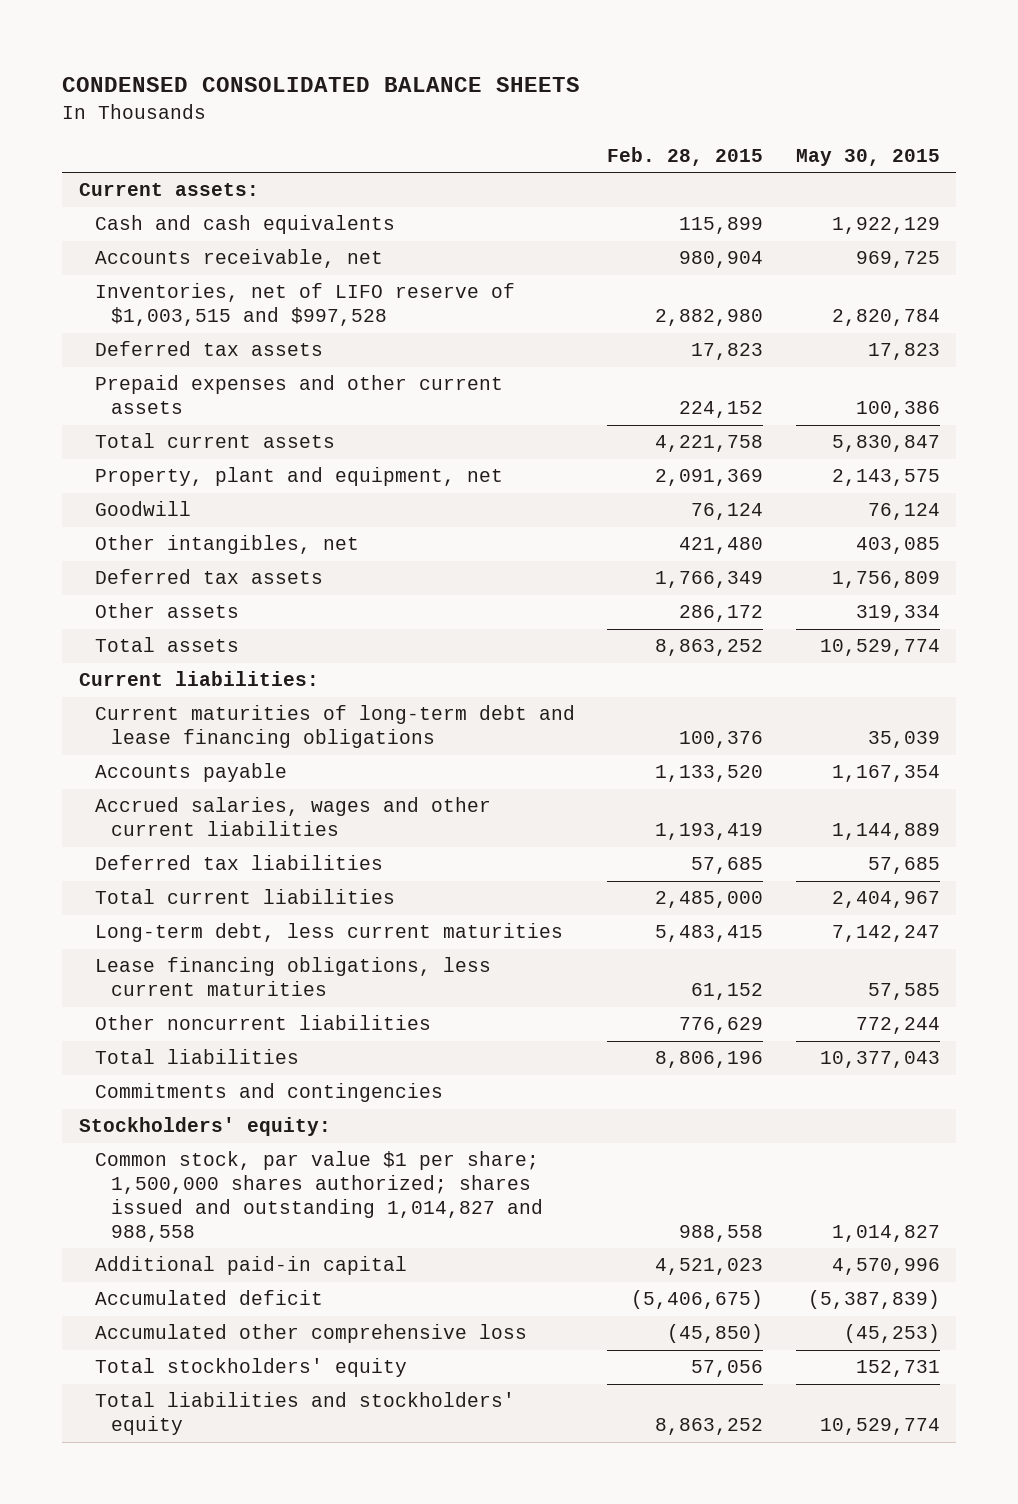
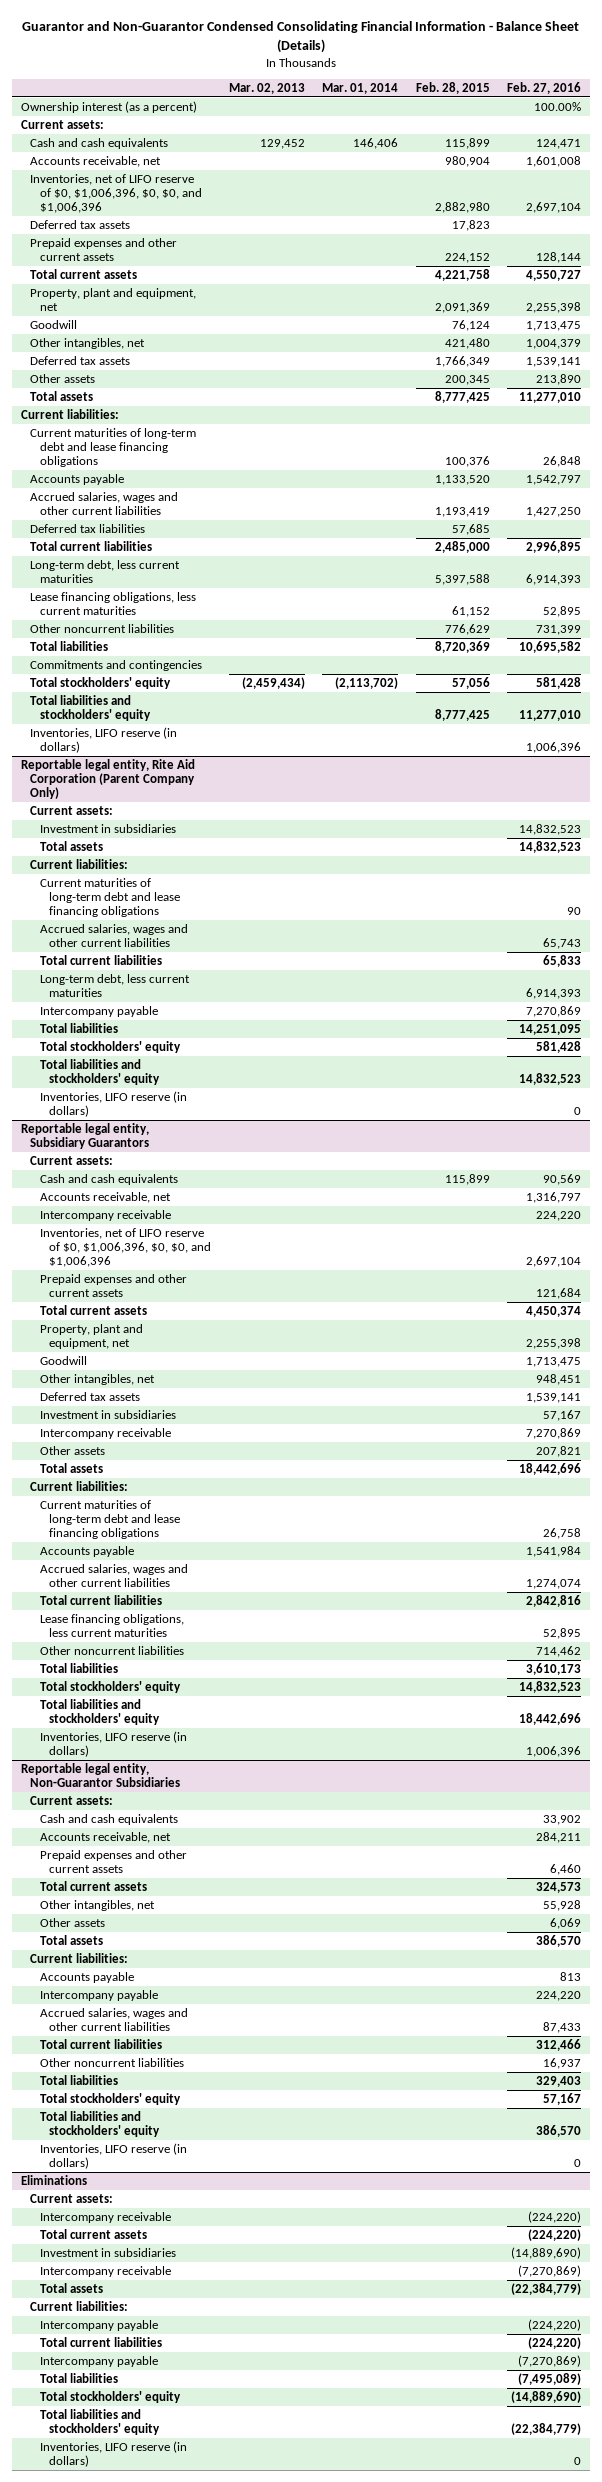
[62,77,581,93] CONDENSED CONSOLIDATED BALANCE SHEETS -> [21,20,579,54] Guarantor and Non-Guarantor Condensed Consolidating Financial Information - Balance Sheet (Details)
[795,148,940,166] May 30, 2015 -> none
none -> [228,82,305,94] Mar. 02, 2013
none -> [322,82,399,94] Mar. 01, 2014
none -> [507,81,582,94] Feb. 27, 2016
none -> [20,100,197,113] Ownership interest (as a percent)
[94,283,515,327] Inventories, net of LIFO reserve of $1,003,515 and $997,528 -> [30,173,202,214] Inventories, net of LIFO reserve of $0, $1,006,396, $0, $0, and $1,006,396
[679,605,764,623] 286,172 -> [444,374,490,385] 200,345
[655,639,764,657] 8,863,252 -> [434,390,490,403] 8,777,425
[655,925,764,943] 5,483,415 -> [434,574,490,586] 5,397,588
[655,1051,764,1069] 8,806,196 -> [434,640,490,653] 8,720,369
[78,1117,331,1137] Stockholders' equity: -> none
[94,1151,543,1242] Common stock, par value $1 per share; 1,500,000 shares authorized; shares issued and outstanding 1,014,827 and 988,558 -> none
[94,1256,407,1276] Additional paid-in capital -> none
[94,1290,323,1306] Accumulated deficit -> none
[94,1324,527,1344] Accumulated other comprehensive loss -> none
[655,1418,764,1436] 8,863,252 -> [434,709,490,722] 8,777,425
none -> [30,726,178,754] Inventories, LIFO reserve (in dollars)
none -> [20,758,196,800] Reportable legal entity, Rite Aid Corporation (Parent Company Only)
none -> [30,805,114,815] Current assets:
none -> [39,823,176,833] Investment in subsidiaries
none -> [39,840,103,851] Total assets
none -> [30,858,129,869] Current liabilities:
none -> [39,877,181,918] Current maturities of long-term debt and lease financing obligations
none -> [39,923,188,948] Accrued salaries, wages and other current liabilities
none -> [39,954,162,965] Total current liabilities
none -> [39,973,190,998] Long-term debt, less current maturities
none -> [39,1005,158,1017] Intercompany payable
none -> [39,1022,118,1033] Total liabilities
none -> [39,1040,181,1053] Total stockholders' equity
none -> [39,1058,161,1086] Total liabilities and stockholders' equity
none -> [39,1090,187,1118] Inventories, LIFO reserve (in dollars)
none -> [20,1122,150,1150] Reportable legal entity, Subsidiary Guarantors
none -> [30,1155,114,1165] Current assets:
none -> [39,1173,178,1185] Cash and cash equivalents
none -> [39,1191,171,1203] Accounts receivable, net
none -> [39,1209,171,1221] Intercompany receivable
none -> [39,1227,212,1268] Inventories, net of LIFO reserve of $0, $1,006,396, $0, $0, and $1,006,396
none -> [39,1273,187,1298] Prepaid expenses and other current assets
none -> [39,1304,147,1315] Total current assets
none -> [39,1323,143,1350] Property, plant and equipment, net
none -> [39,1355,87,1365] Goodwill
none -> [39,1373,155,1385] Other intangibles, net
none -> [39,1391,140,1401] Deferred tax assets
none -> [39,1409,176,1419] Investment in subsidiaries
none -> [39,1427,171,1439] Intercompany receivable
none -> [39,1445,105,1455] Other assets
none -> [39,1462,103,1473] Total assets
none -> [30,1480,129,1491] Current liabilities:
none -> [39,1499,181,1540] Current maturities of long-term debt and lease financing obligations
none -> [39,1545,134,1557] Accounts payable
none -> [39,1563,188,1588] Accrued salaries, wages and other current liabilities
none -> [39,1594,162,1605] Total current liabilities
none -> [39,1613,184,1638] Lease financing obligations, less current maturities
none -> [39,1645,184,1655] Other noncurrent liabilities
none -> [39,1662,118,1673] Total liabilities
none -> [39,1680,181,1693] Total stockholders' equity
none -> [39,1698,161,1726] Total liabilities and stockholders' equity
none -> [39,1730,187,1758] Inventories, LIFO reserve (in dollars)
none -> [20,1762,181,1788] Reportable legal entity, Non-Guarantor Subsidiaries
none -> [30,1795,114,1805] Current assets:
none -> [39,1813,178,1825] Cash and cash equivalents
none -> [39,1831,171,1843] Accounts receivable, net
none -> [39,1849,187,1874] Prepaid expenses and other current assets
none -> [39,1880,147,1891] Total current assets
none -> [39,1899,155,1911] Other intangibles, net
none -> [39,1917,105,1927] Other assets
none -> [39,1934,103,1945] Total assets
none -> [30,1952,129,1963] Current liabilities:
none -> [39,1971,134,1983] Accounts payable
none -> [39,1989,158,2001] Intercompany payable
none -> [39,2007,188,2032] Accrued salaries, wages and other current liabilities
none -> [39,2038,162,2049] Total current liabilities
none -> [39,2057,184,2067] Other noncurrent liabilities
none -> [39,2074,118,2085] Total liabilities
none -> [39,2092,181,2105] Total stockholders' equity
none -> [39,2110,161,2138] Total liabilities and stockholders' equity
none -> [39,2142,187,2170] Inventories, LIFO reserve (in dollars)
none -> [20,2174,87,2185] Eliminations
none -> [30,2193,114,2203] Current assets:
none -> [39,2211,171,2223] Intercompany receivable
none -> [39,2228,147,2239] Total current assets
none -> [39,2247,176,2257] Investment in subsidiaries
none -> [39,2265,171,2277] Intercompany receivable
none -> [39,2282,103,2293] Total assets
none -> [30,2300,129,2311] Current liabilities:
none -> [39,2319,158,2331] Intercompany payable
none -> [39,2336,162,2347] Total current liabilities
none -> [39,2355,158,2367] Intercompany payable
none -> [39,2372,118,2383] Total liabilities
none -> [39,2390,181,2403] Total stockholders' equity
none -> [39,2408,161,2436] Total liabilities and stockholders' equity
none -> [39,2440,187,2468] Inventories, LIFO reserve (in dollars)

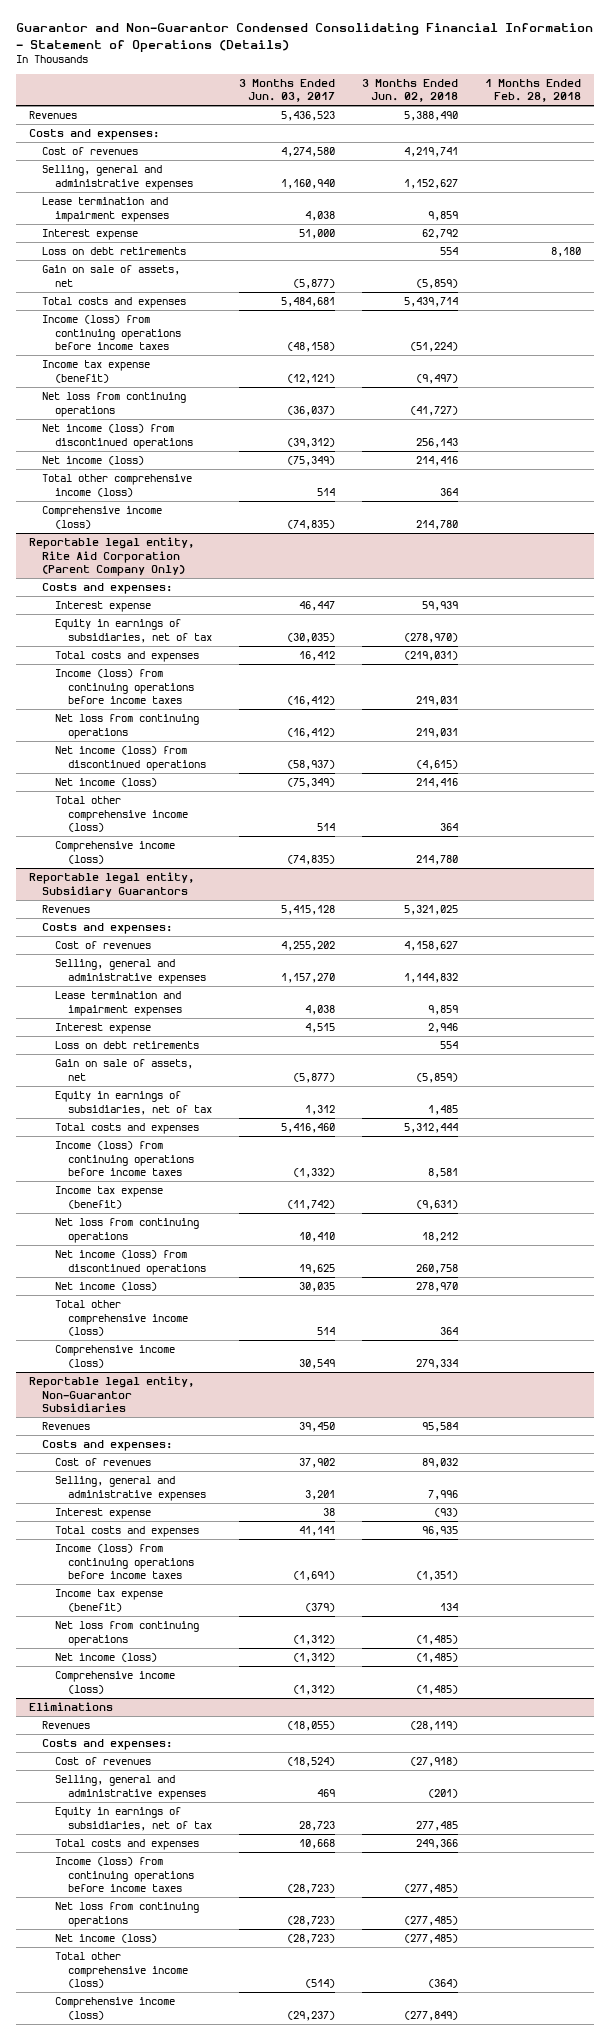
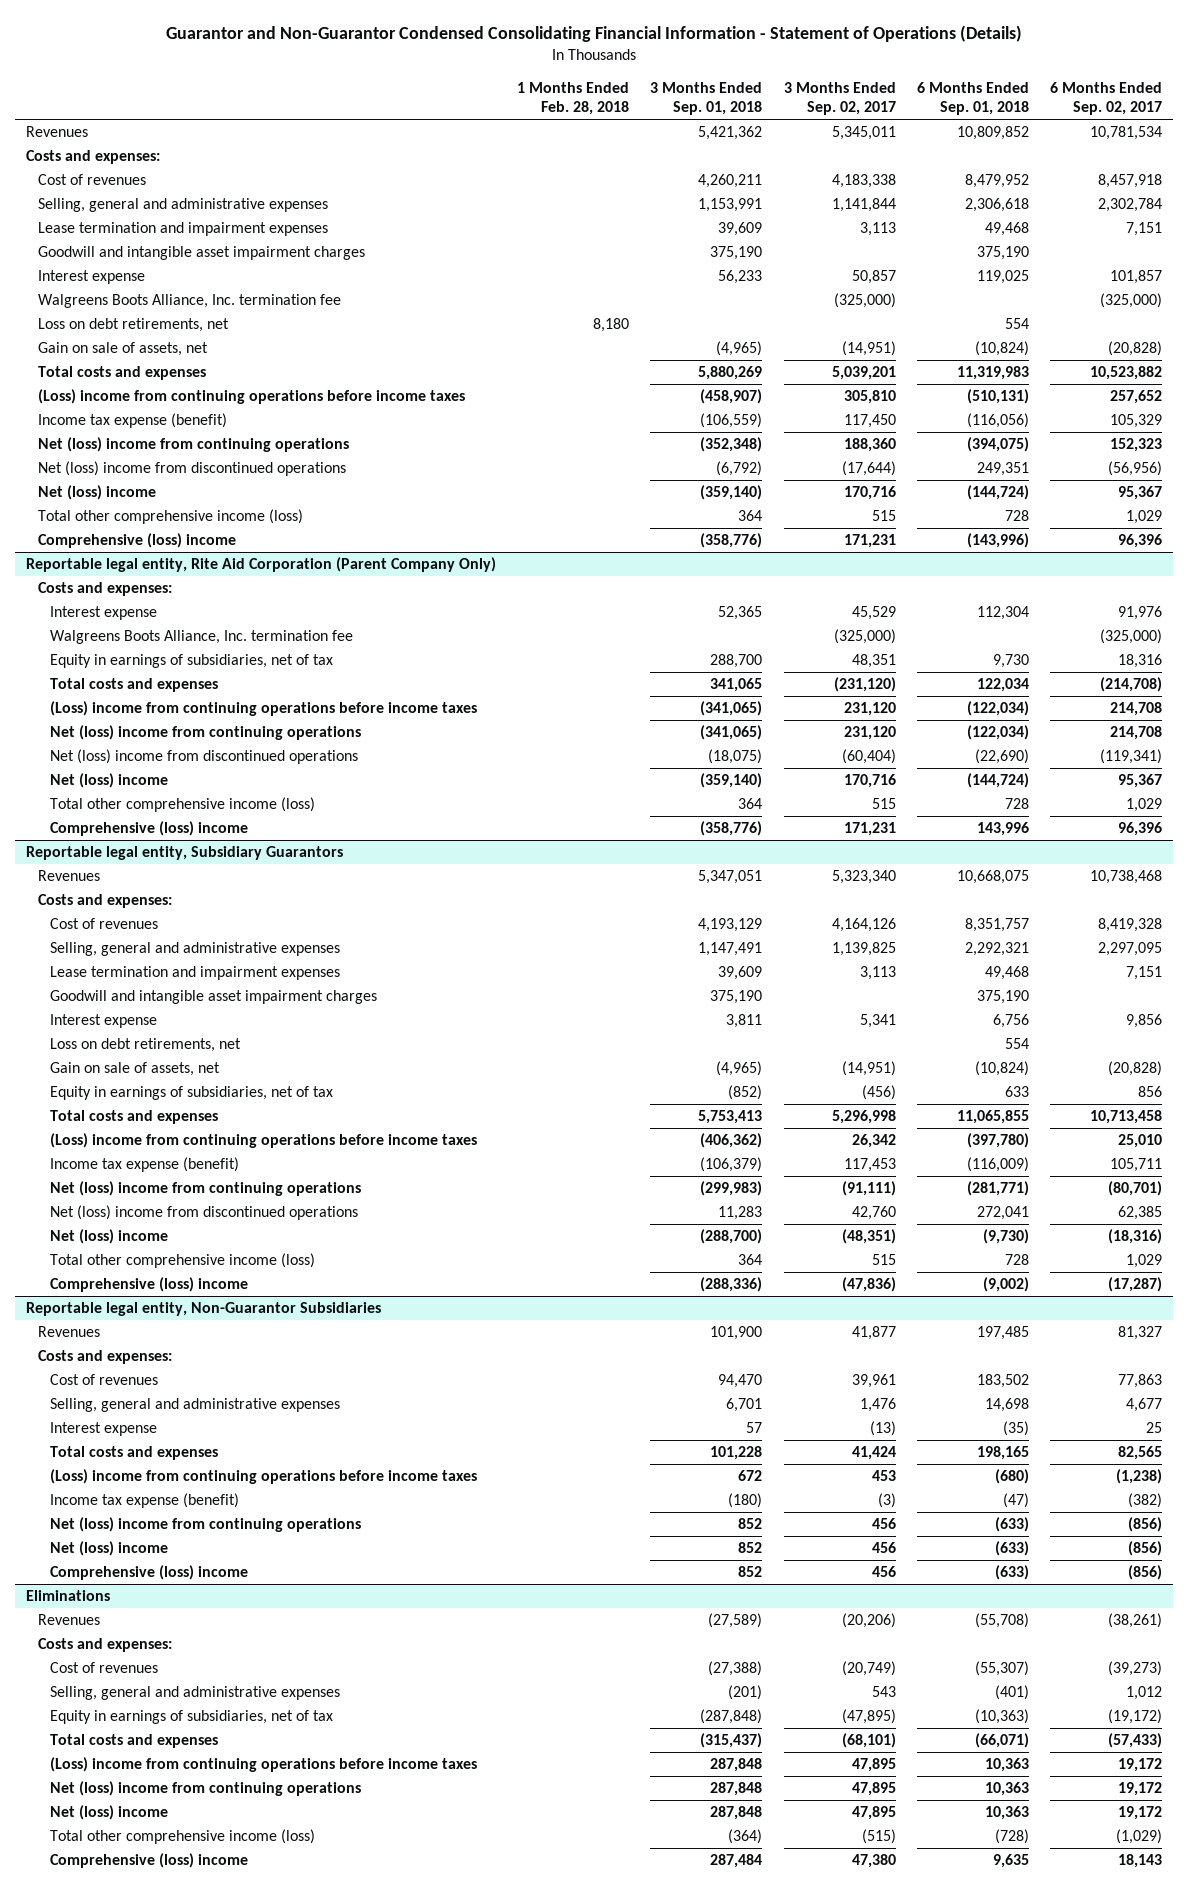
[238,78,335,103] 3 Months Ended Jun. 03, 2017 -> none
[361,78,458,103] 3 Months Ended Jun. 02, 2018 -> none
none -> [650,81,763,116] 3 Months Ended Sep. 01, 2018
none -> [783,81,896,116] 3 Months Ended Sep. 02, 2017
none -> [916,81,1029,116] 6 Months Ended Sep. 01, 2018
none -> [1050,81,1163,116] 6 Months Ended Sep. 02, 2017
none -> [37,245,365,260] Goodwill and intangible asset impairment charges
none -> [37,293,341,308] Walgreens Boots Alliance, Inc. termination fee
[42,247,187,256] Loss on debt retirements -> [37,317,229,332] Loss on debt retirements, net
[42,315,182,350] Income (loss) from continuing operations before income taxes -> [37,388,465,404] (Loss) income from continuing operations before income taxes
[42,392,187,417] Net loss from continuing operations -> [37,436,349,452] Net (loss) income from continuing operations
[42,424,194,449] Net income (loss) from discontinued operations -> [37,460,346,476] Net (loss) income from discontinued operations
[42,456,145,466] Net income (loss) -> [37,484,156,500] Net (loss) income
[42,506,163,529] Comprehensive income (loss) -> [37,532,236,548] Comprehensive (loss) income
none -> [49,629,353,644] Walgreens Boots Alliance, Inc. termination fee
[55,669,195,704] Income (loss) from continuing operations before income taxes -> [49,700,477,716] (Loss) income from continuing operations before income taxes
[55,714,200,739] Net loss from continuing operations -> [49,724,361,740] Net (loss) income from continuing operations
[55,746,207,771] Net income (loss) from discontinued operations -> [49,748,358,764] Net (loss) income from discontinued operations
[55,778,158,788] Net income (loss) -> [49,772,168,788] Net (loss) income
[55,841,176,864] Comprehensive income (loss) -> [49,820,248,836] Comprehensive (loss) income
none -> [49,989,377,1004] Goodwill and intangible asset impairment charges
[55,1041,200,1050] Loss on debt retirements -> [49,1037,241,1052] Loss on debt retirements, net
[55,1141,195,1176] Income (loss) from continuing operations before income taxes -> [49,1132,477,1148] (Loss) income from continuing operations before income taxes
[55,1218,200,1243] Net loss from continuing operations -> [49,1180,361,1196] Net (loss) income from continuing operations
[55,1250,207,1275] Net income (loss) from discontinued operations -> [49,1204,358,1220] Net (loss) income from discontinued operations
[55,1282,158,1292] Net income (loss) -> [49,1228,168,1244] Net (loss) income
[55,1345,176,1368] Comprehensive income (loss) -> [49,1276,248,1292] Comprehensive (loss) income
[55,1544,195,1579] Income (loss) from continuing operations before income taxes -> [49,1468,477,1484] (Loss) income from continuing operations before income taxes
[55,1621,200,1646] Net loss from continuing operations -> [49,1516,361,1532] Net (loss) income from continuing operations
[55,1653,158,1663] Net income (loss) -> [49,1540,168,1556] Net (loss) income
[55,1671,176,1694] Comprehensive income (loss) -> [49,1564,248,1580] Comprehensive (loss) income
[55,1857,195,1892] Income (loss) from continuing operations before income taxes -> [49,1756,477,1772] (Loss) income from continuing operations before income taxes
[55,1902,200,1927] Net loss from continuing operations -> [49,1780,361,1796] Net (loss) income from continuing operations
[55,1934,158,1944] Net income (loss) -> [49,1804,168,1820] Net (loss) income
[55,1997,176,2020] Comprehensive income (loss) -> [49,1852,248,1868] Comprehensive (loss) income

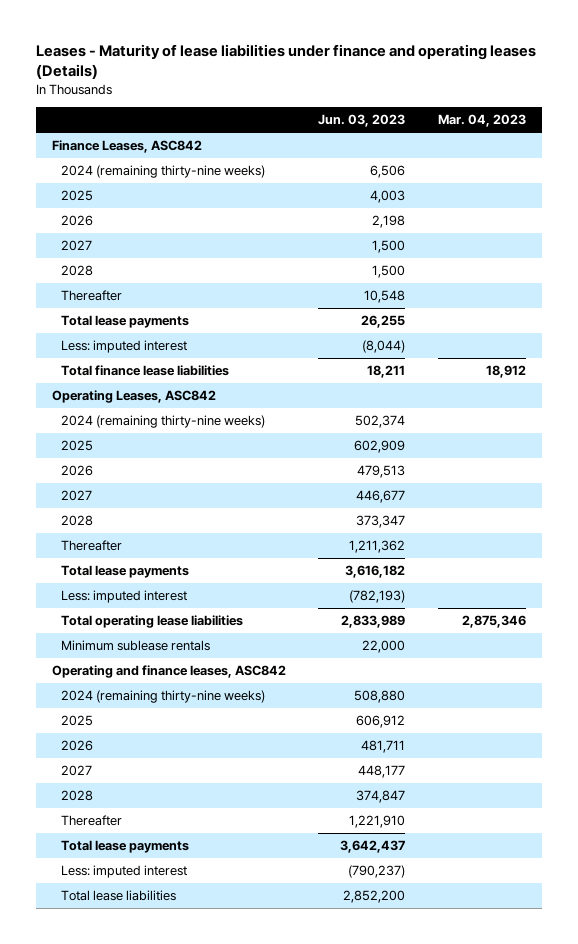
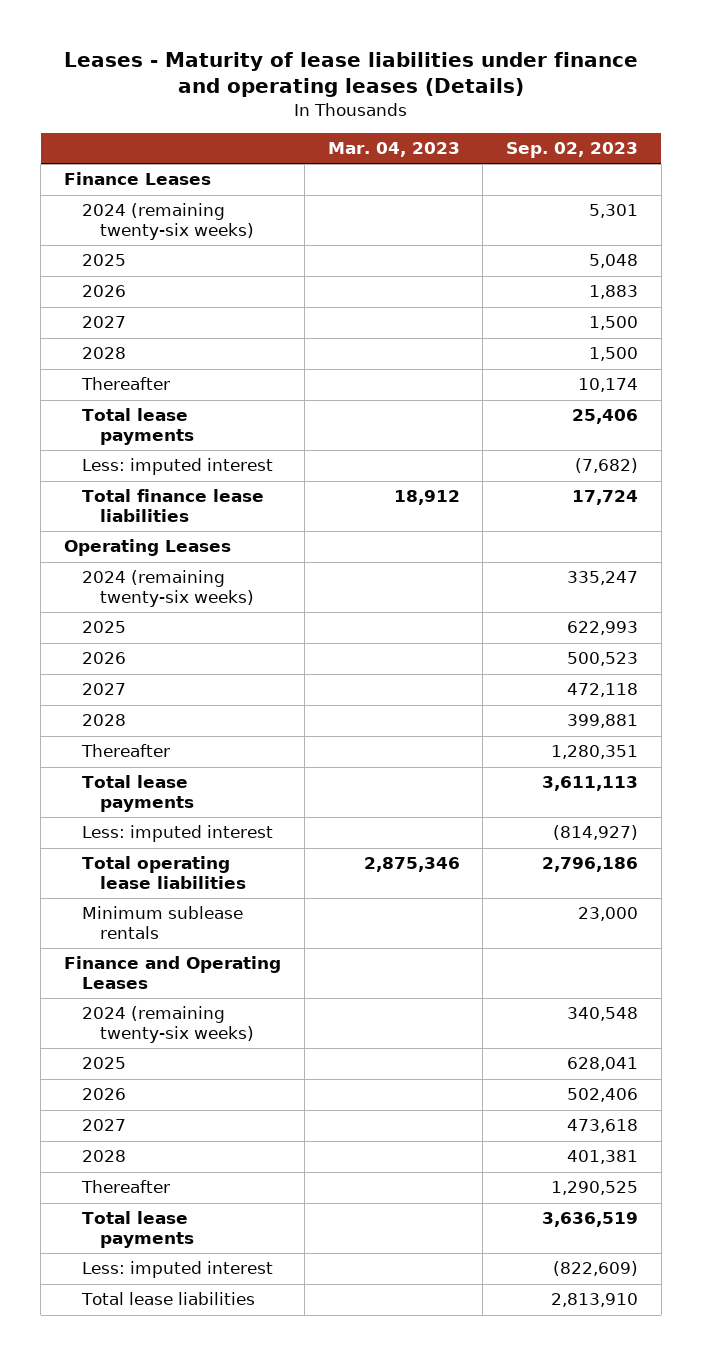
[318,114,406,128] Jun. 03, 2023 -> none
none -> [505,142,638,159] Sep. 02, 2023
[51,140,202,154] Finance Leases, ASC842 -> [64,172,212,186] Finance Leases
[61,165,266,179] 2024 (remaining thirty-nine weeks) -> [82,203,255,240] 2024 (remaining twenty-six weeks)
[51,390,216,404] Operating Leases, ASC842 -> [64,539,232,557] Operating Leases
[61,415,266,429] 2024 (remaining thirty-nine weeks) -> [82,570,255,607] 2024 (remaining twenty-six weeks)
[51,665,286,679] Operating and finance leases, ASC842 -> [64,956,282,989] Finance and Operating Leases
[61,690,266,704] 2024 (remaining thirty-nine weeks) -> [82,1006,255,1043] 2024 (remaining twenty-six weeks)

